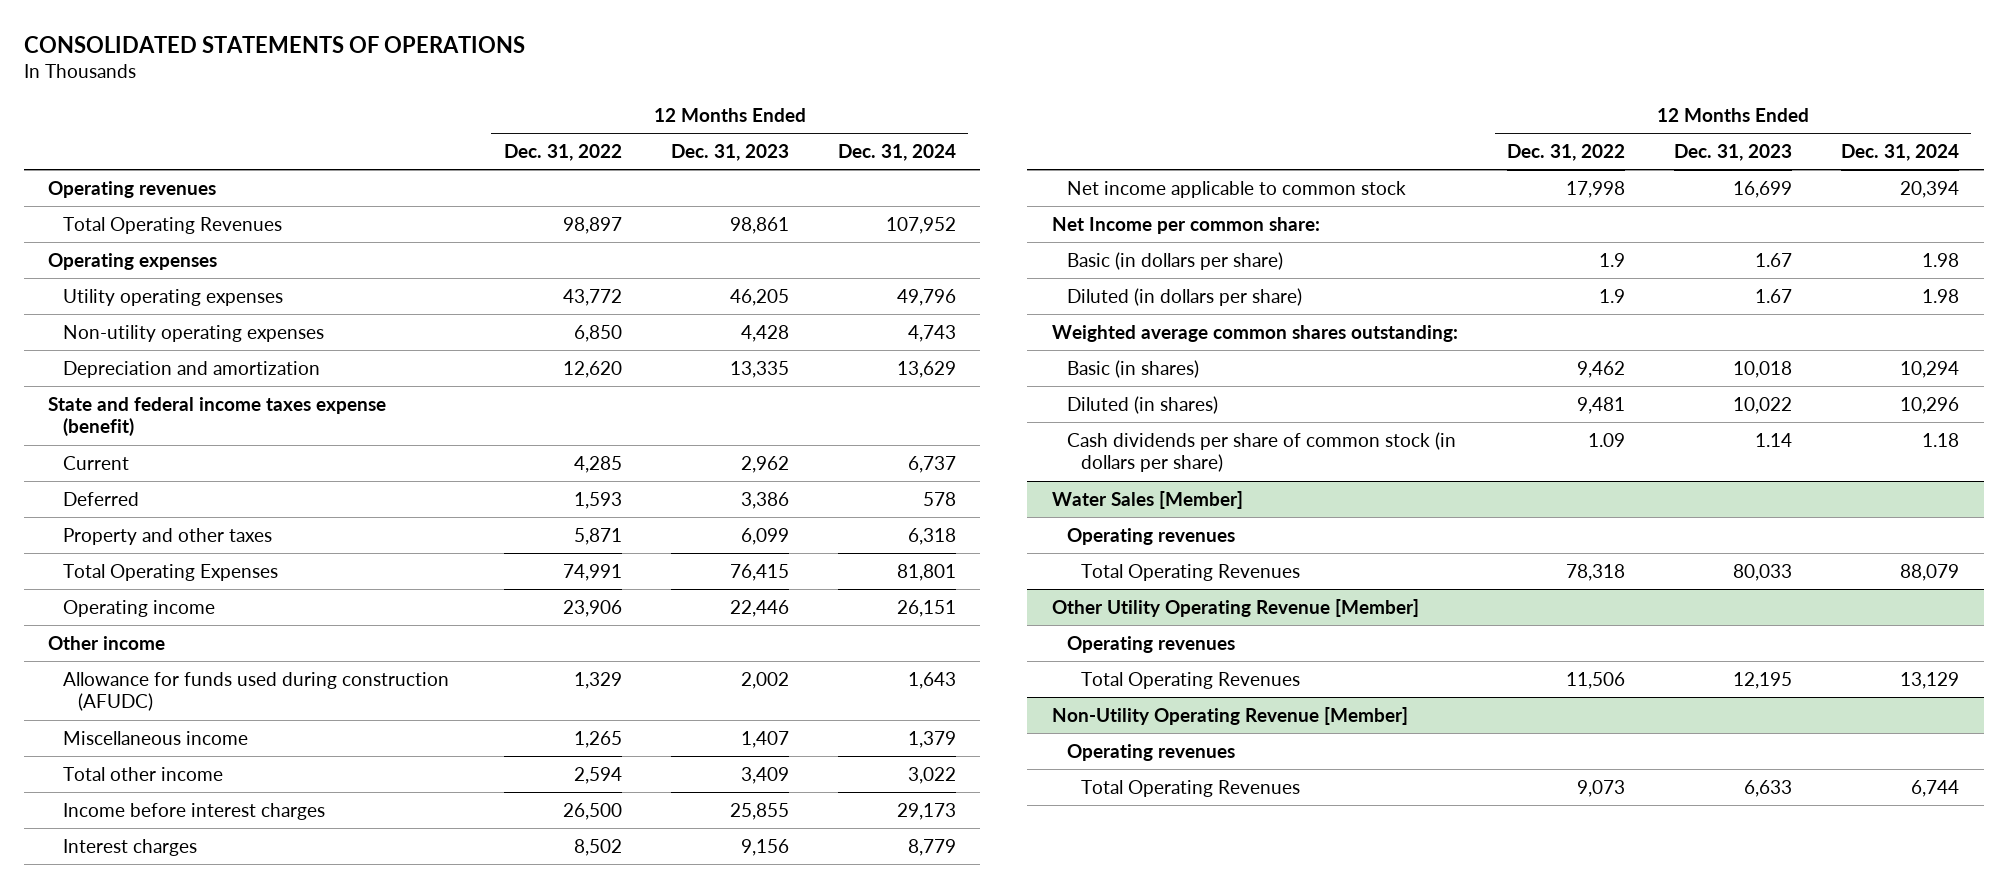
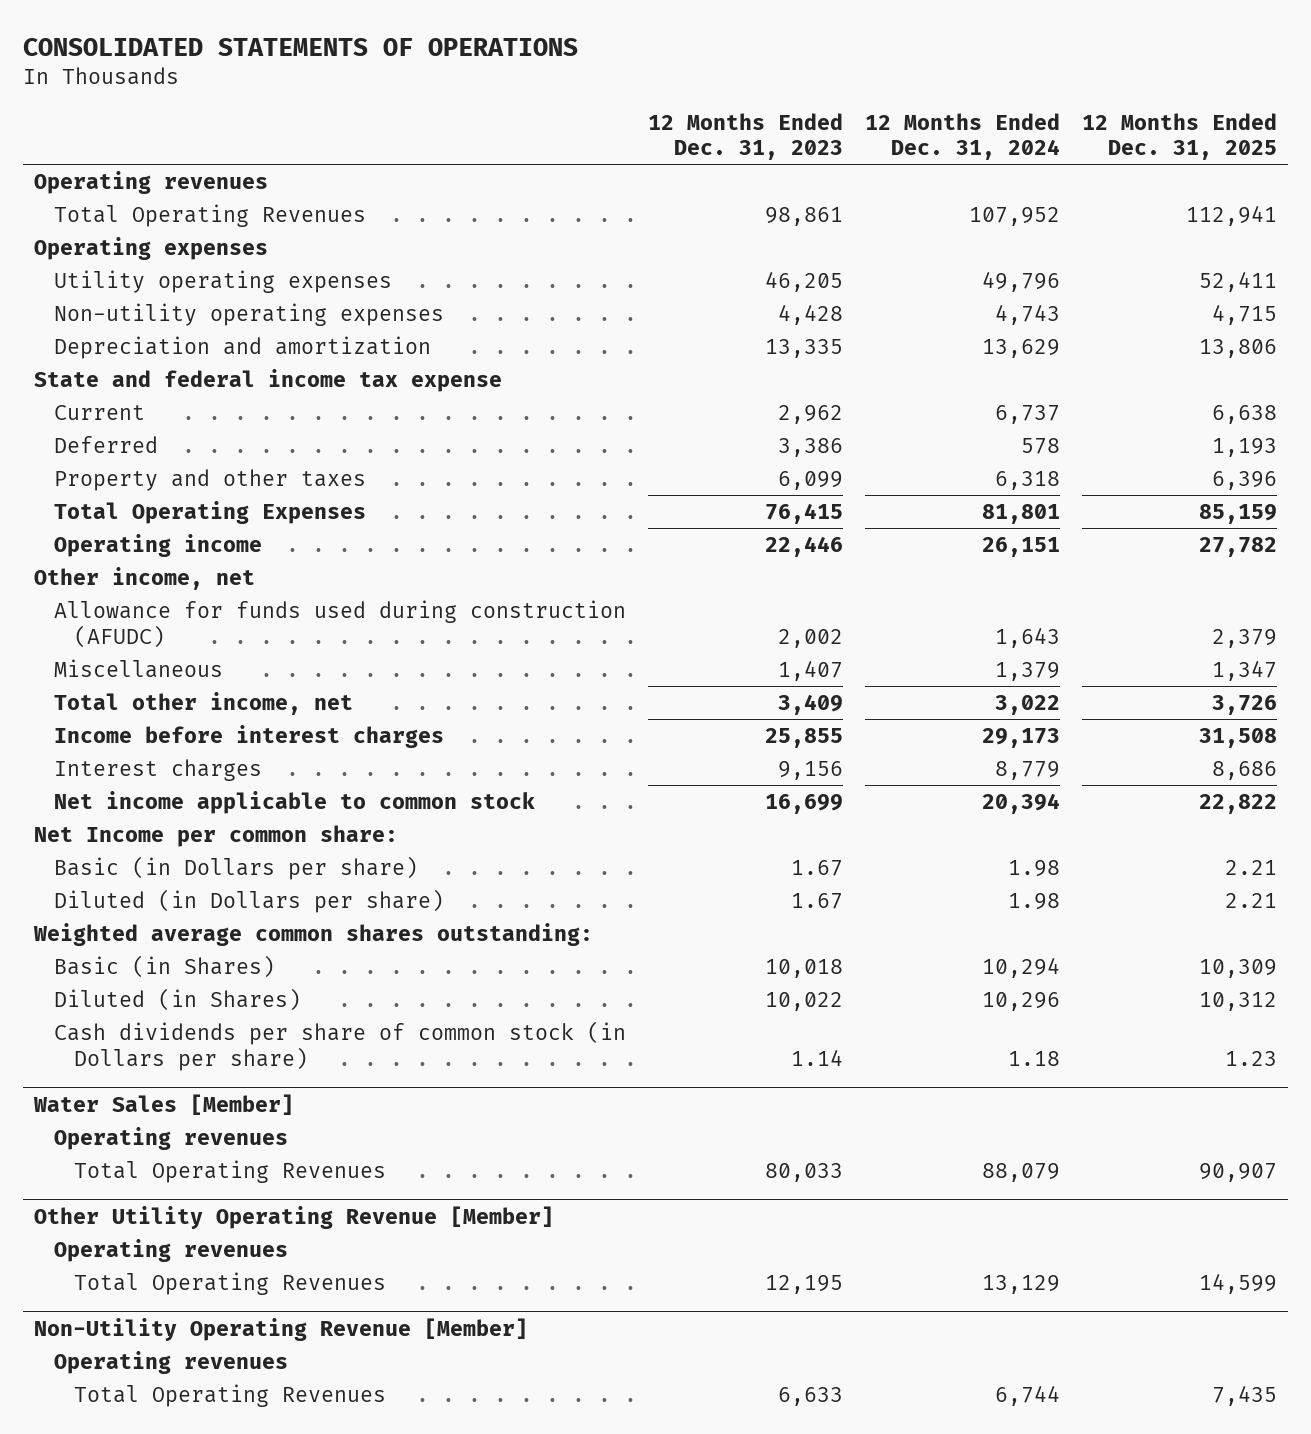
[503,143,622,161] Dec. 31, 2022 -> none
none -> [1081,112,1277,161] 12 Months Ended Dec. 31, 2025
[48,396,387,437] State and federal income taxes expense (benefit) -> [33,368,502,392] State and federal income tax expense
[48,635,166,650] Other income -> [33,566,255,590] Other income, net
[63,730,249,745] Miscellaneous income -> [54,658,224,678] Miscellaneous
[63,766,224,781] Total other income -> [54,691,354,715] Total other income, net
[1066,251,1283,270] Basic (in dollars per share) -> [54,855,419,880] Basic (in Dollars per share)
[1066,287,1302,306] Diluted (in dollars per share) -> [54,888,445,913] Diluted (in Dollars per share)
[1066,359,1199,378] Basic (in shares) -> [54,954,276,978] Basic (in Shares)
[1066,395,1218,414] Diluted (in shares) -> [54,987,302,1011] Diluted (in Shares)
[1066,431,1456,473] Cash dividends per share of common stock (in dollars per share) -> [54,1020,627,1071] Cash dividends per share of common stock (in Dollars per share)

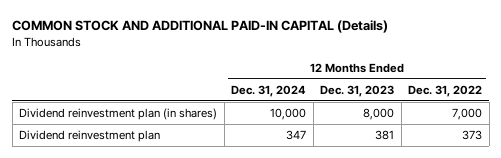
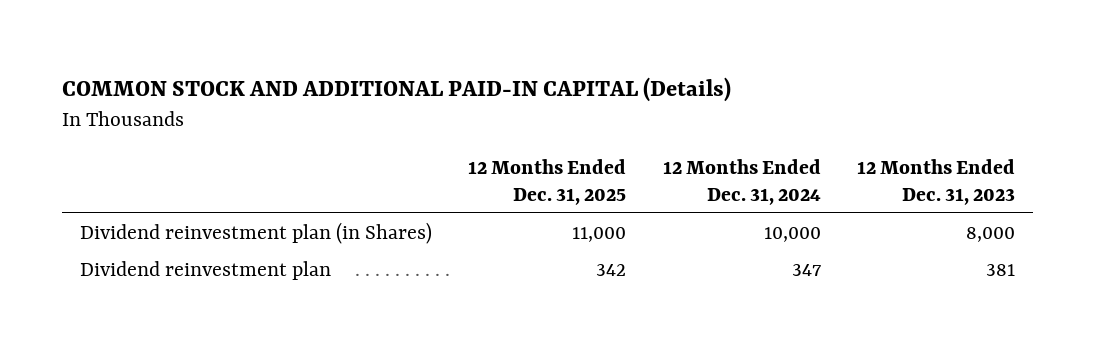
[408,84,483,97] Dec. 31, 2022 -> none
none -> [468,158,627,205] 12 Months Ended Dec. 31, 2025
[19,108,218,121] Dividend reinvestment plan (in shares) -> [79,221,432,244] Dividend reinvestment plan (in Shares)

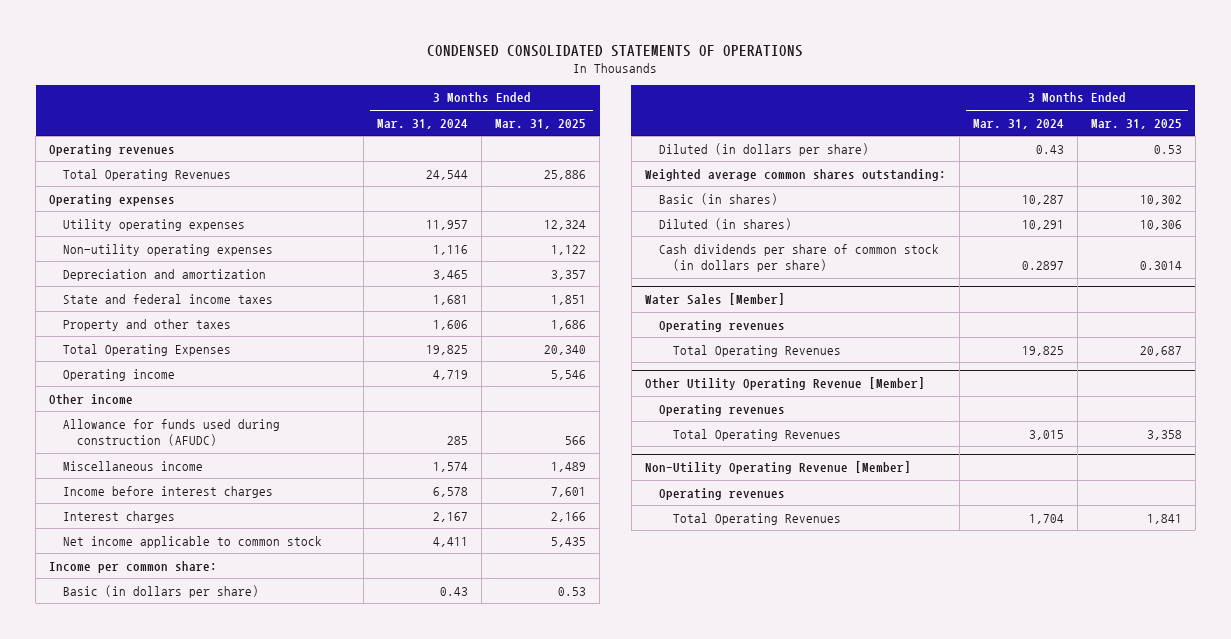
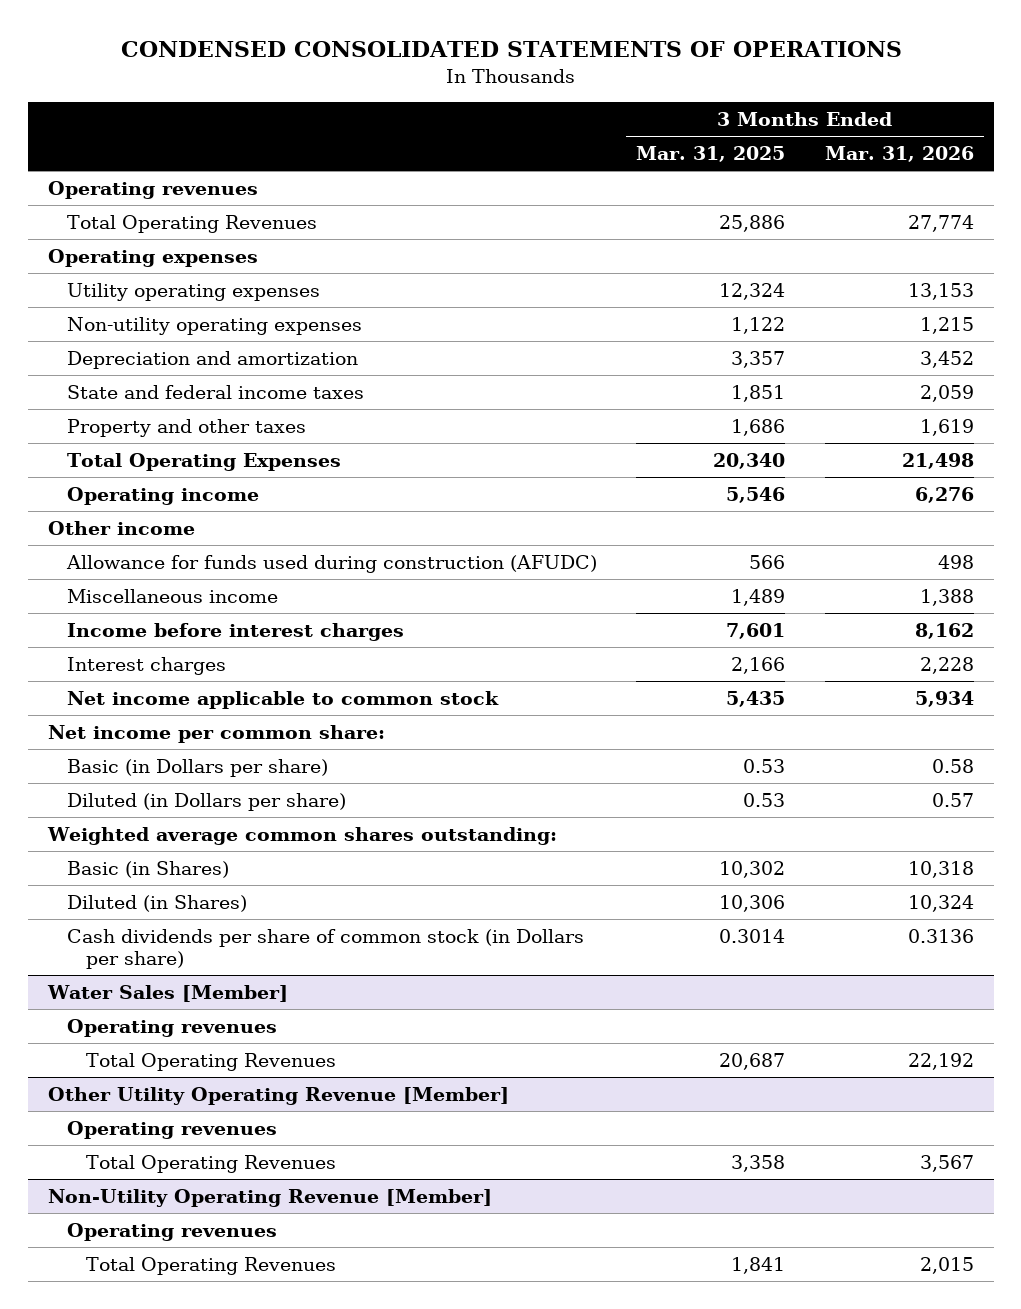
[377,118,469,129] Mar. 31, 2024 -> none
none -> [824,146,974,163] Mar. 31, 2026
[49,560,218,573] Income per common share: -> [47,724,385,743] Net income per common share:
[63,584,260,598] Basic (in dollars per share) -> [66,758,328,777] Basic (in Dollars per share)
[658,142,869,156] Diluted (in dollars per share) -> [66,792,346,811] Diluted (in Dollars per share)
[658,192,778,205] Basic (in shares) -> [66,860,229,878] Basic (in Shares)
[658,217,792,230] Diluted (in shares) -> [66,894,247,912] Diluted (in Shares)
[658,243,939,273] Cash dividends per share of common stock (in dollars per share) -> [66,928,584,970] Cash dividends per share of common stock (in Dollars per share)

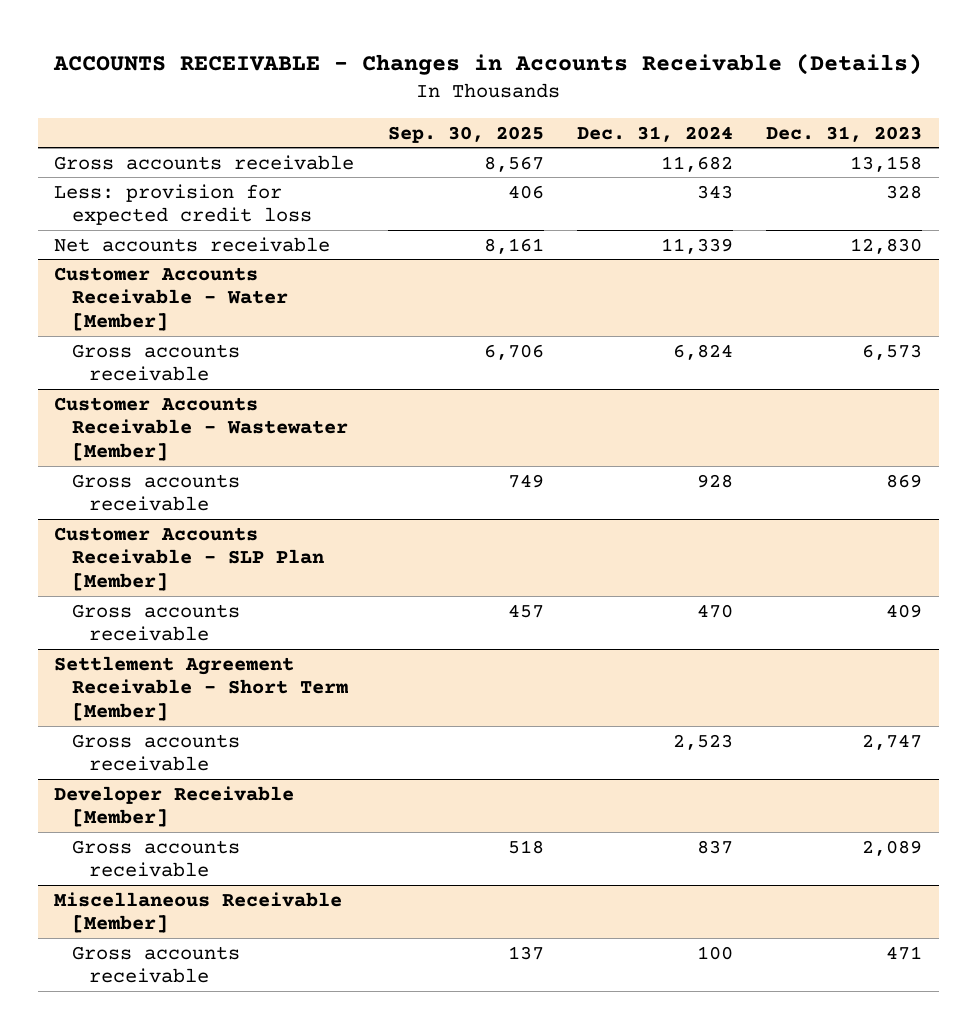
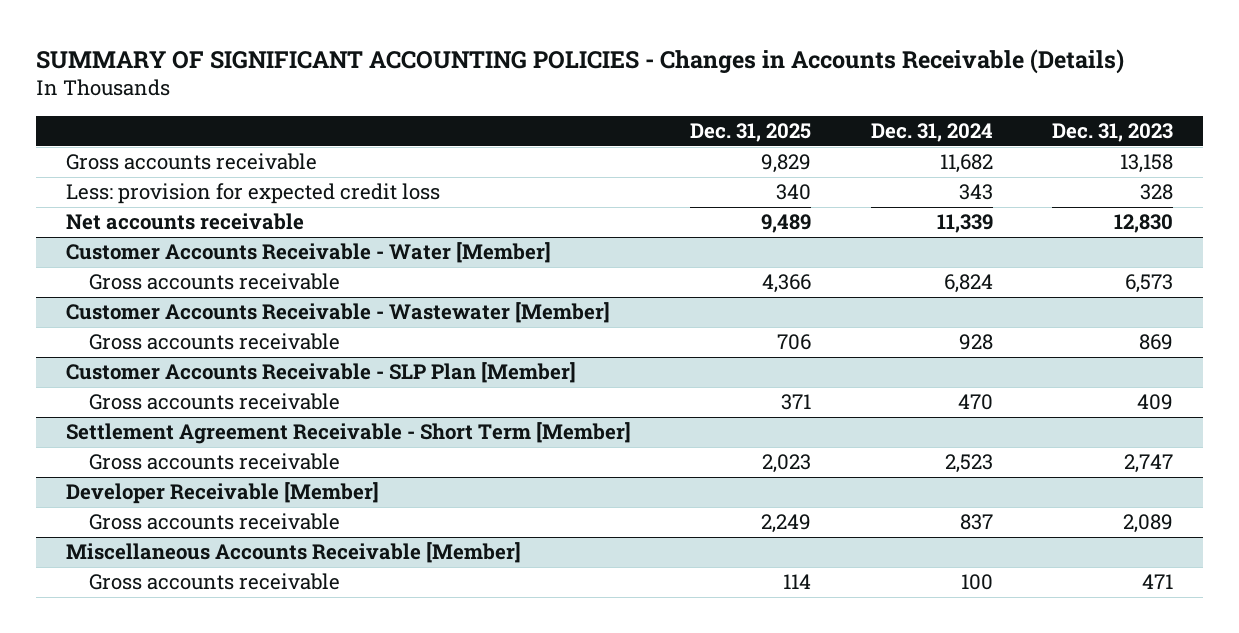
[53,52,923,75] ACCOUNTS RECEIVABLE - Changes in Accounts Receivable (Details) -> [35,48,1124,74] SUMMARY OF SIGNIFICANT ACCOUNTING POLICIES - Changes in Accounts Receivable (Details)
[387,125,544,143] Sep. 30, 2025 -> none
none -> [690,123,812,143] Dec. 31, 2025
[54,891,343,934] Miscellaneous Receivable [Member] -> [65,542,521,564] Miscellaneous Accounts Receivable [Member]

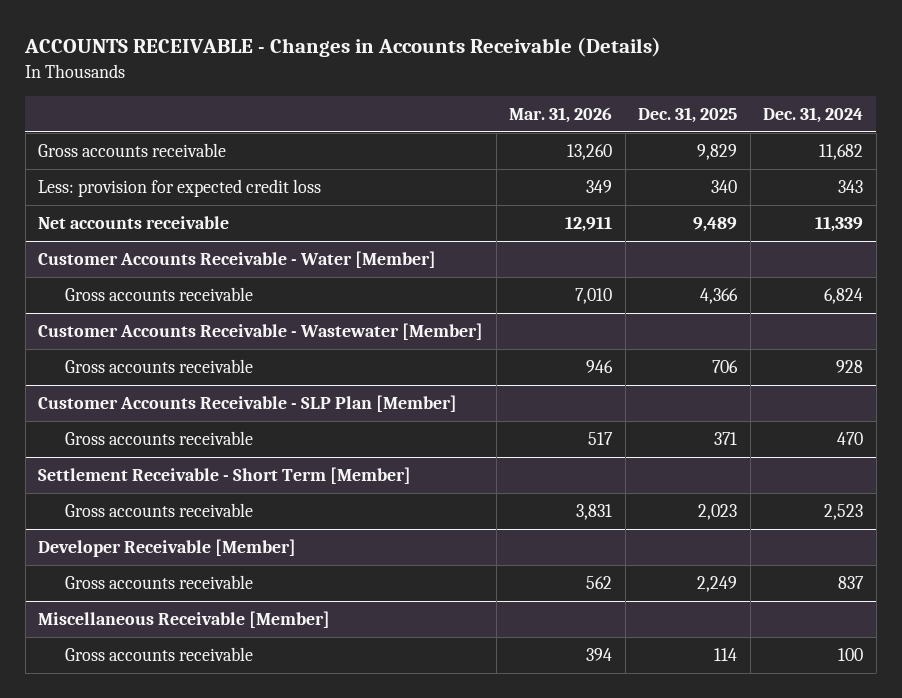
[35,48,1124,74] SUMMARY OF SIGNIFICANT ACCOUNTING POLICIES - Changes in Accounts Receivable (Details) -> [24,37,662,58] ACCOUNTS RECEIVABLE - Changes in Accounts Receivable (Details)
[1052,123,1174,143] Dec. 31, 2023 -> none
none -> [509,106,613,123] Mar. 31, 2026
[65,422,631,445] Settlement Agreement Receivable - Short Term [Member] -> [38,467,412,485] Settlement Receivable - Short Term [Member]
[65,542,521,564] Miscellaneous Accounts Receivable [Member] -> [38,611,331,629] Miscellaneous Receivable [Member]

